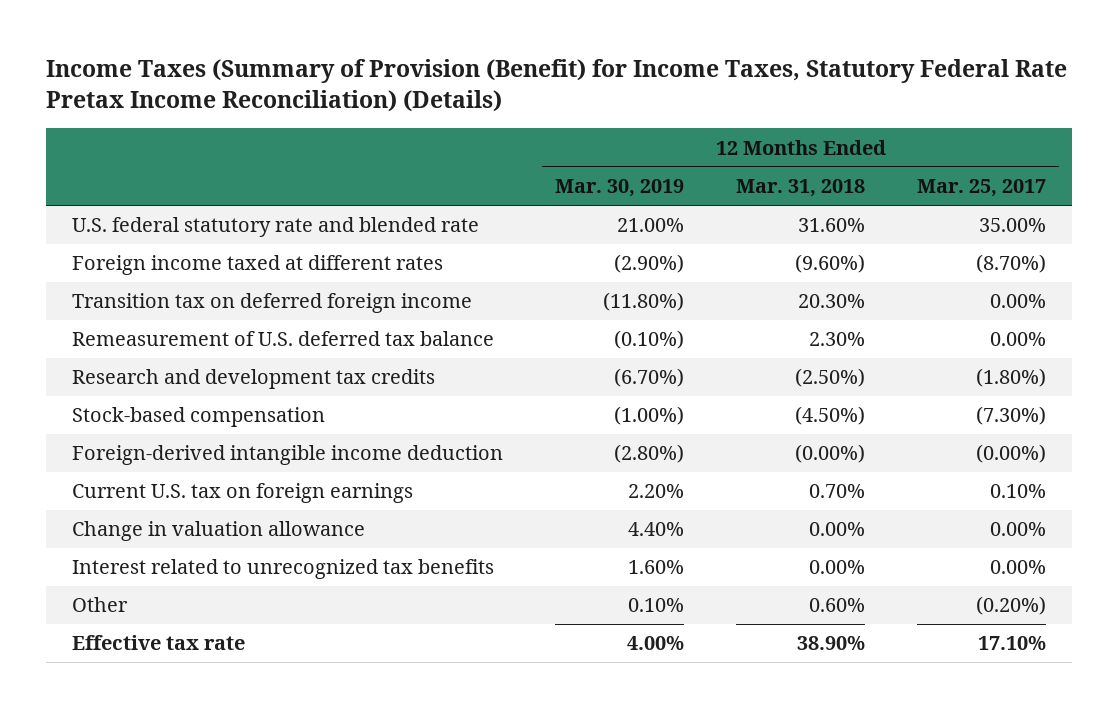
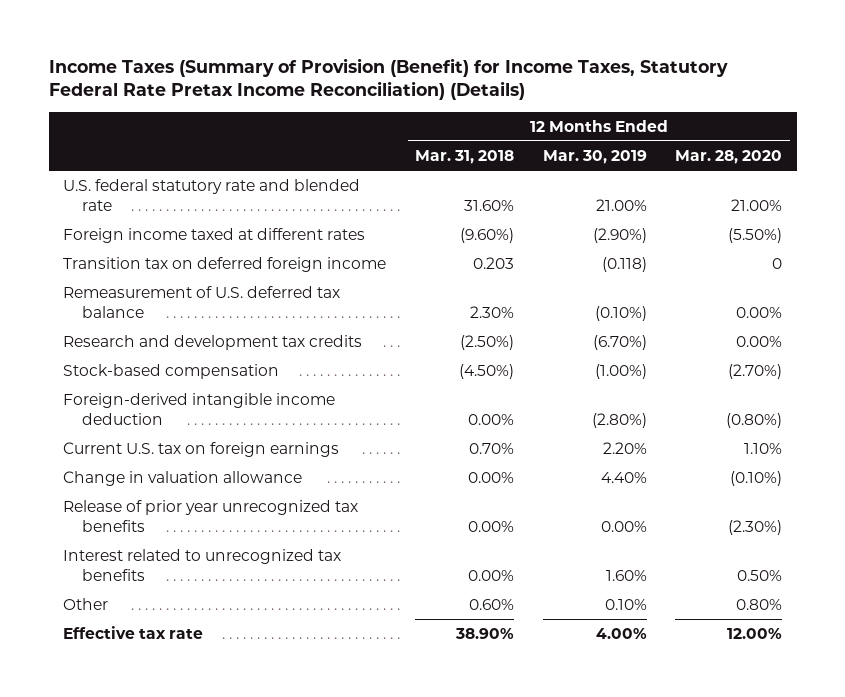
[917,179,1047,198] Mar. 25, 2017 -> none
none -> [675,149,783,164] Mar. 28, 2020
[603,292,685,312] (11.80%) -> [601,256,647,272] (0.118)
[798,294,866,309] 20.30% -> [472,256,514,269] 0.203
[795,444,866,464] (0.00%) -> [467,413,514,425] 0.00%
none -> [63,499,359,532] Release of prior year unrecognized tax benefits

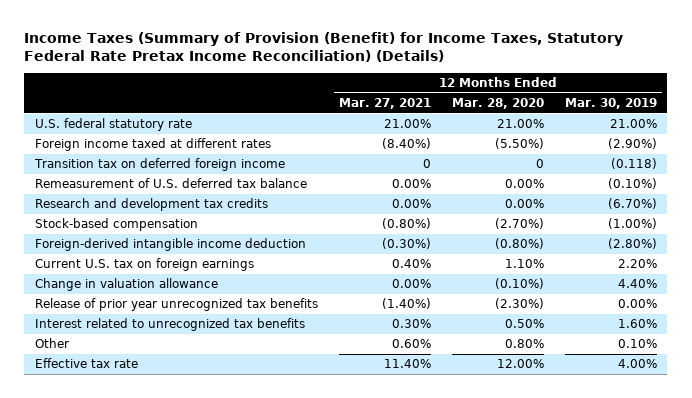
[414,149,514,164] Mar. 31, 2018 -> none
none -> [338,98,431,110] Mar. 27, 2021
[63,178,361,211] U.S. federal statutory rate and blended rate -> [34,118,192,132] U.S. federal statutory rate

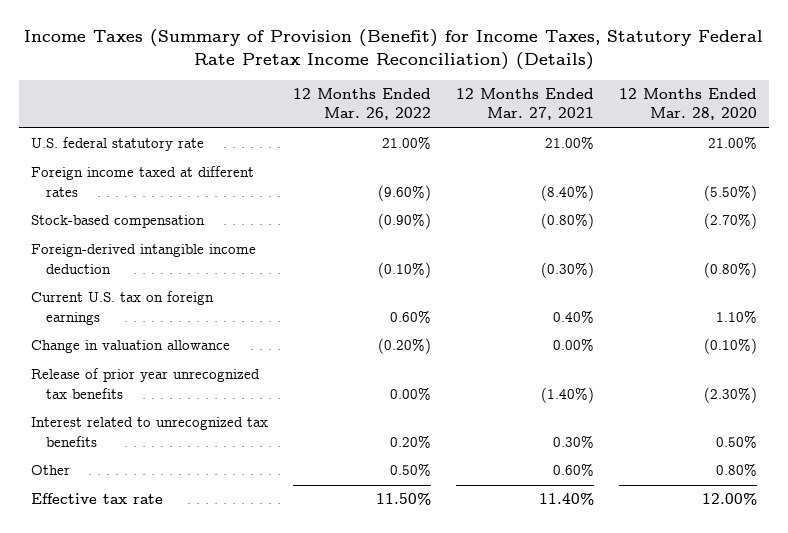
[564,98,657,110] Mar. 30, 2019 -> none
none -> [292,88,431,121] 12 Months Ended Mar. 26, 2022
[33,158,285,172] Transition tax on deferred foreign income -> none
[34,178,307,189] Remeasurement of U.S. deferred tax balance -> none
[34,198,268,212] Research and development tax credits -> none

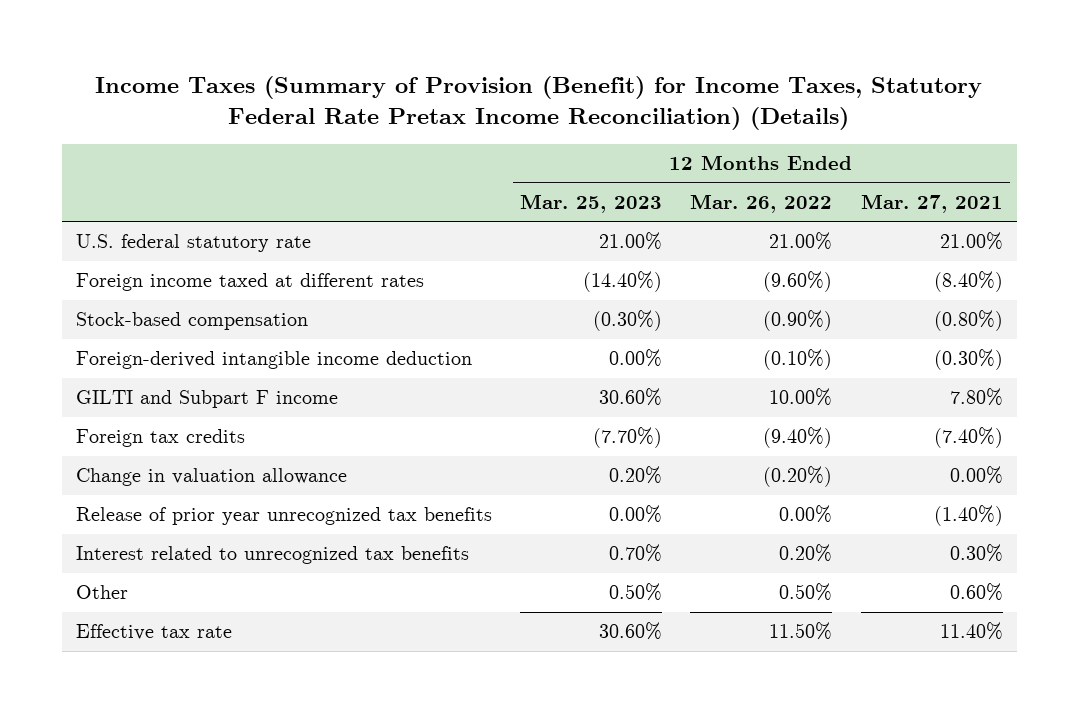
[618,88,757,121] 12 Months Ended Mar. 28, 2020 -> none
none -> [520,193,663,213] Mar. 25, 2023
[31,291,215,325] Current U.S. tax on foreign earnings -> none
none -> [76,390,339,409] GILTI and Subpart F income
none -> [76,429,246,448] Foreign tax credits

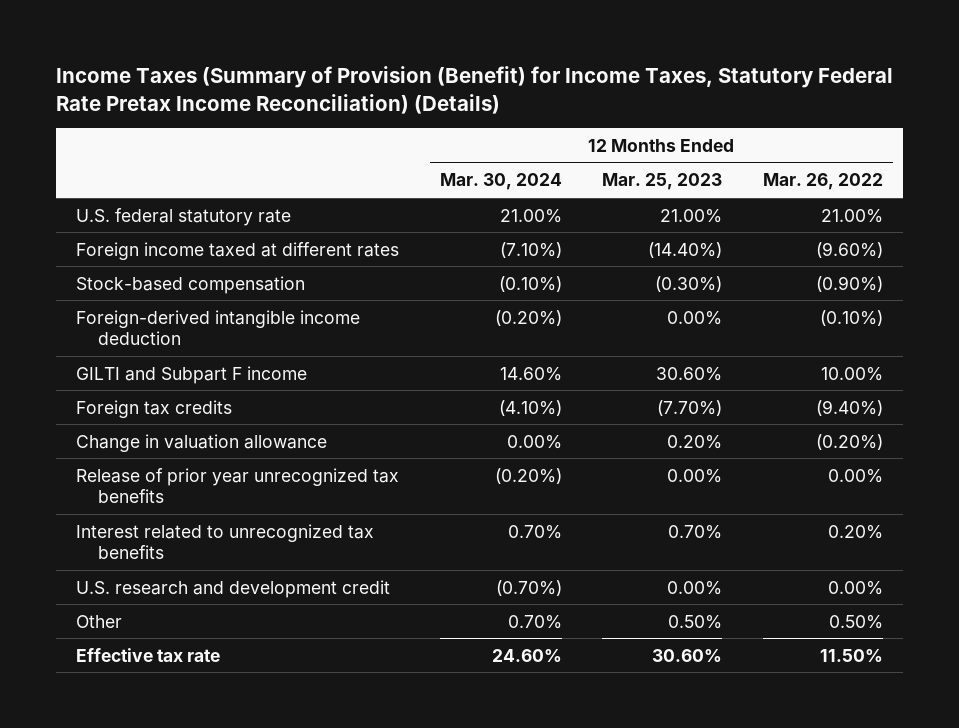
[860,193,1003,213] Mar. 27, 2021 -> none
none -> [439,173,562,191] Mar. 30, 2024
none -> [76,579,391,598] U.S. research and development credit

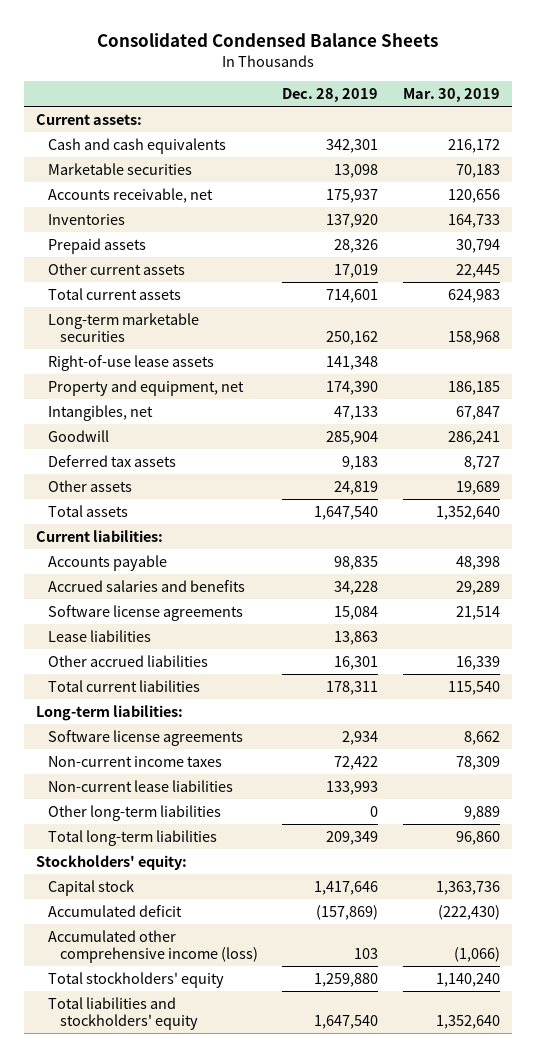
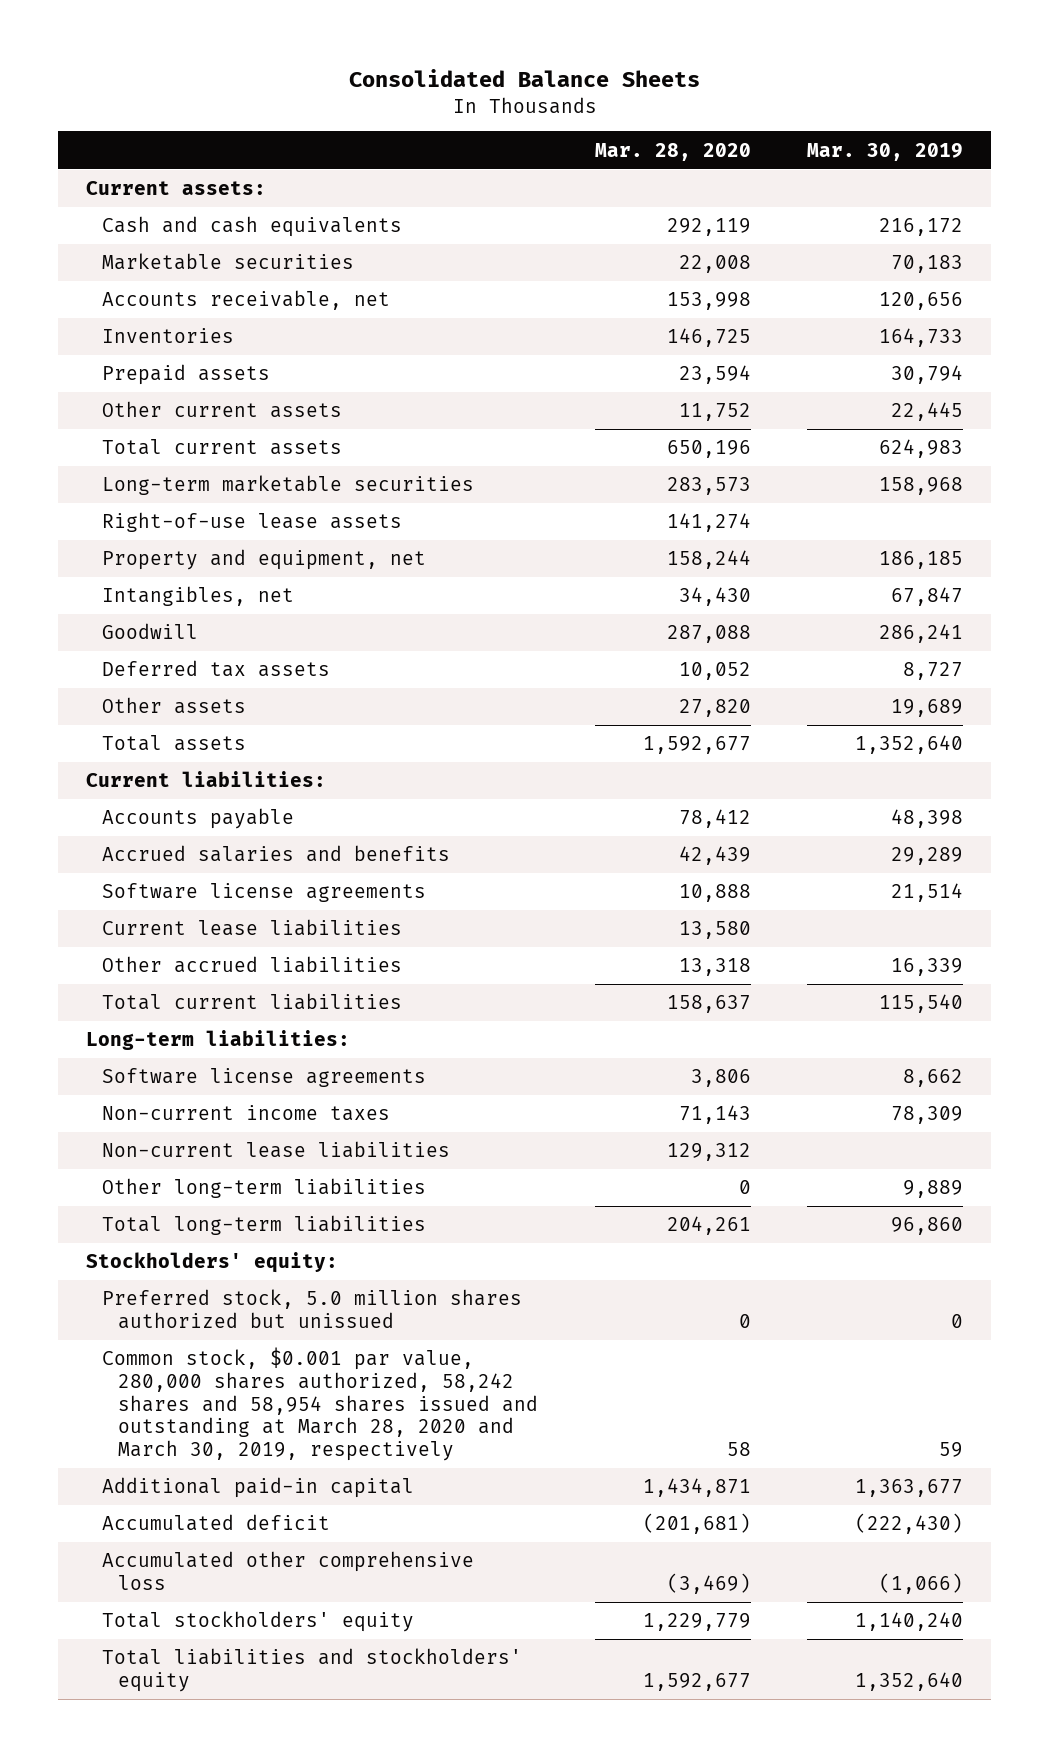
[97,32,439,47] Consolidated Condensed Balance Sheets -> [348,69,700,88] Consolidated Balance Sheets
[282,88,379,103] Dec. 28, 2019 -> none
none -> [594,142,751,161] Mar. 28, 2020
[47,629,151,642] Lease liabilities -> [102,919,403,937] Current lease liabilities
none -> [102,1289,523,1329] Preferred stock, 5.0 million shares authorized but unissued
none -> [102,1347,539,1461] Common stock, $0.001 par value, 280,000 shares authorized, 58,242 shares and 58,954 shares issued and outstanding at March 28, 2020 and March 30, 2019, respectively
[47,879,134,896] Capital stock -> [102,1477,415,1499] Additional paid-in capital
[435,880,500,895] 1,363,736 -> [855,1479,964,1498] 1,363,677
[47,929,258,964] Accumulated other comprehensive income (loss) -> [102,1551,475,1590] Accumulated other comprehensive loss

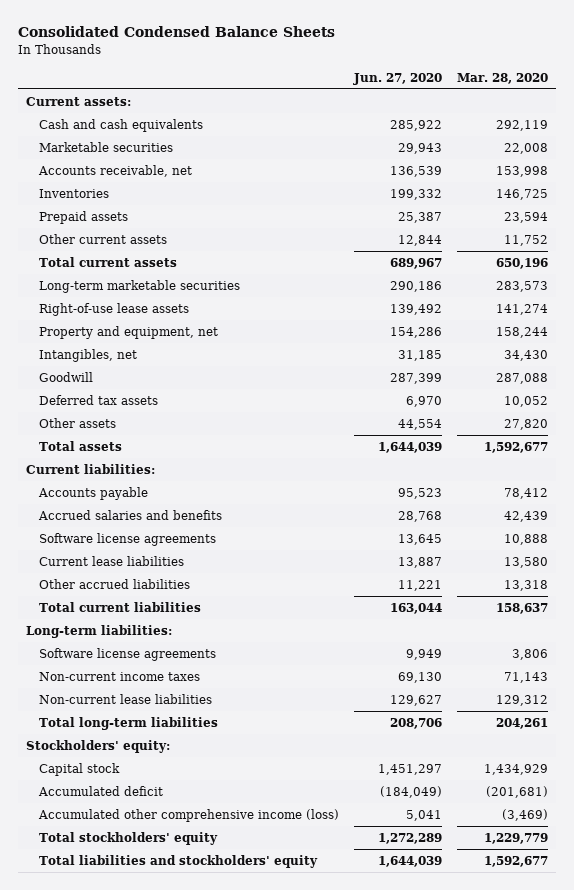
[348,69,700,88] Consolidated Balance Sheets -> [18,26,336,38] Consolidated Condensed Balance Sheets
[807,142,964,161] Mar. 30, 2019 -> none
none -> [353,72,443,85] Jun. 27, 2020
[102,1178,427,1199] Other long-term liabilities -> none
[102,1289,523,1329] Preferred stock, 5.0 million shares authorized but unissued -> none
[102,1347,539,1461] Common stock, $0.001 par value, 280,000 shares authorized, 58,242 shares and 58,954 shares issued and outstanding at March 28, 2020 and March 30, 2019, respectively -> none
[102,1477,415,1499] Additional paid-in capital -> [39,762,121,776] Capital stock
[642,1478,751,1498] 1,434,871 -> [484,763,549,775] 1,434,929
[102,1551,475,1590] Accumulated other comprehensive loss -> [38,808,340,822] Accumulated other comprehensive income (loss)

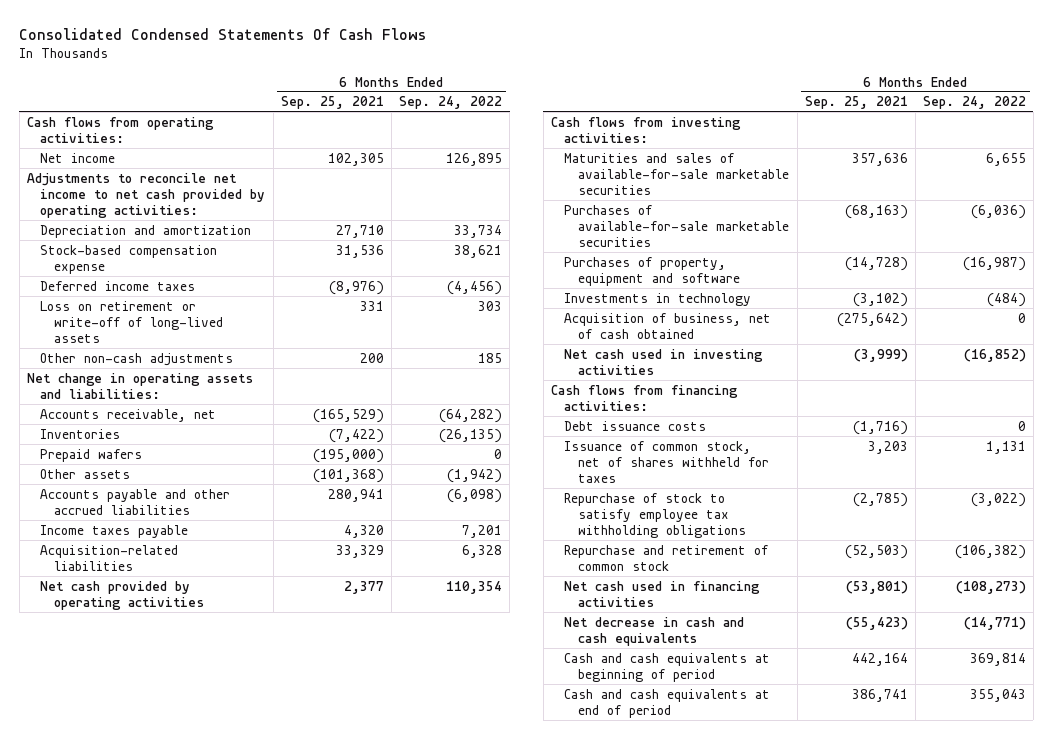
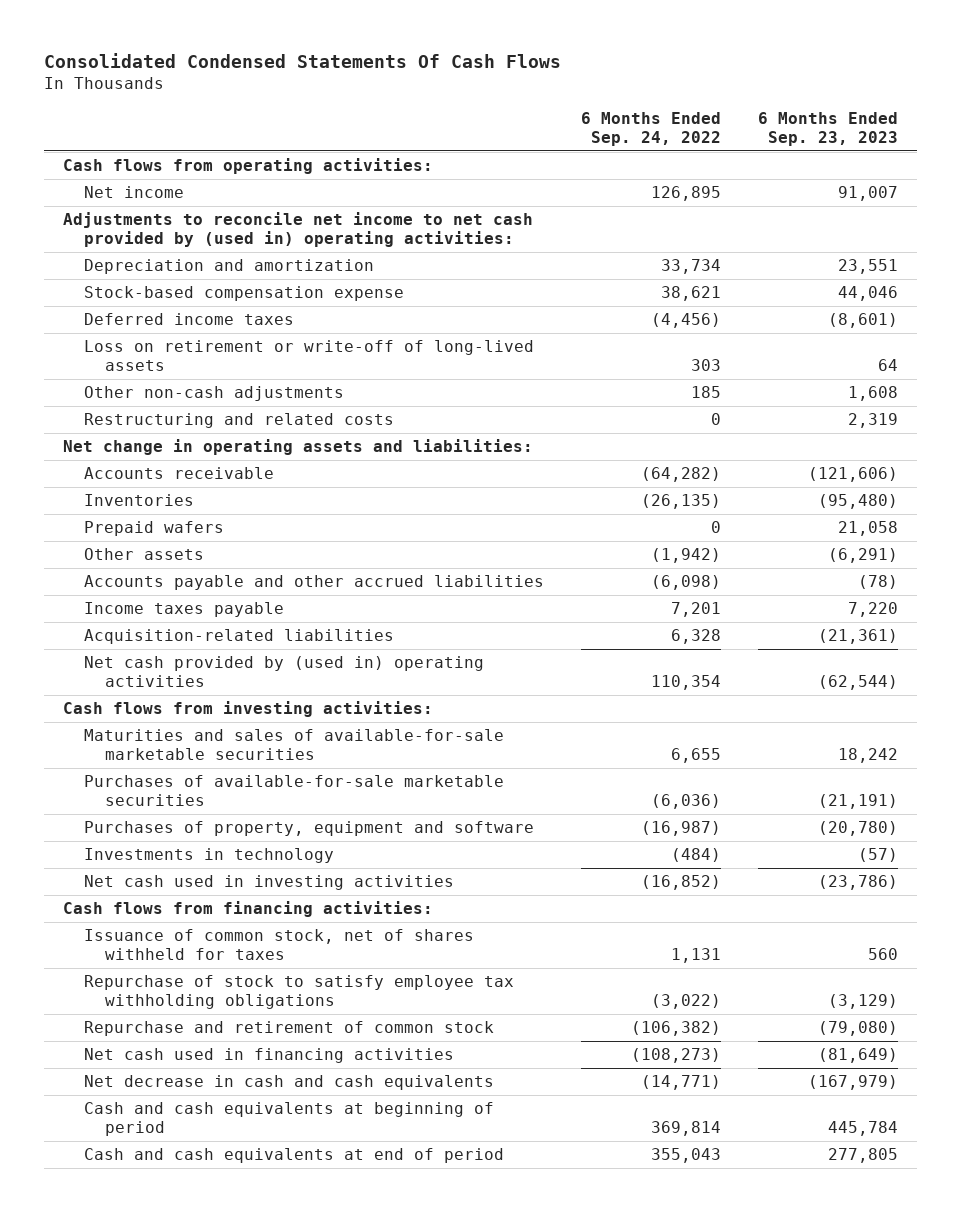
[280,96,384,110] Sep. 25, 2021 -> none
none -> [758,111,899,146] 6 Months Ended Sep. 23, 2023
[26,172,266,218] Adjustments to reconcile net income to net cash provided by operating activities: -> [62,212,533,248] Adjustments to reconcile net income to net cash provided by (used in) operating activities:
none -> [83,413,394,429] Restructuring and related costs
[40,408,217,422] Accounts receivable, net -> [83,467,274,480] Accounts receivable
[40,580,205,610] Net cash provided by operating activities -> [83,656,484,688] Net cash provided by (used in) operating activities
[564,312,772,339] Acquisition of business, net of cash obtained -> none
[564,420,707,431] Debt issuance costs -> none

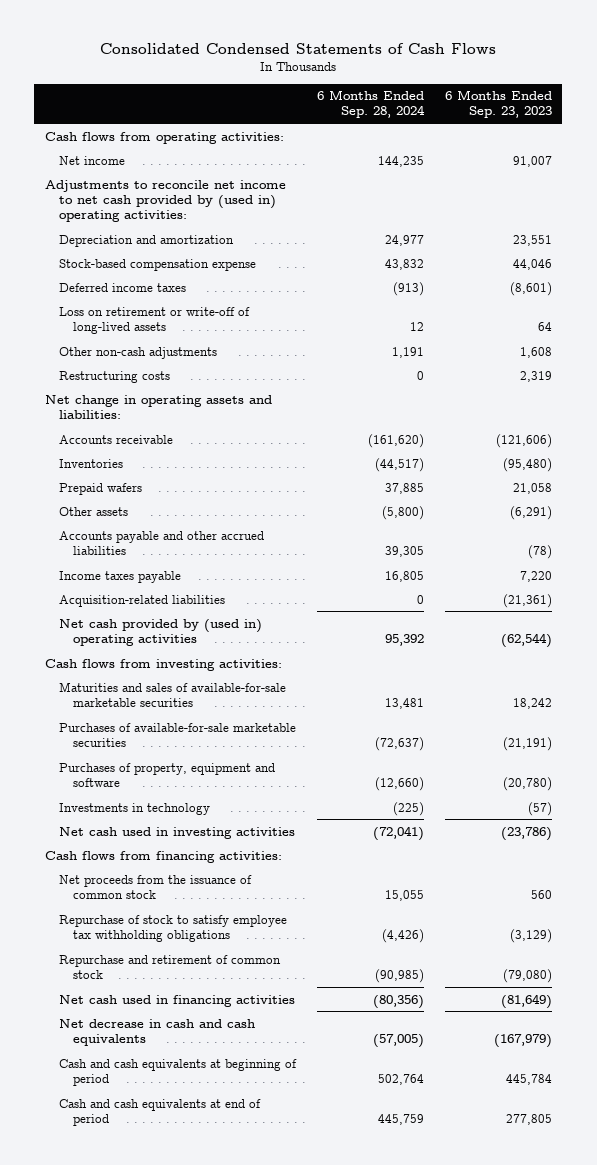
[44,53,562,69] Consolidated Condensed Statements Of Cash Flows -> [100,42,497,54] Consolidated Condensed Statements of Cash Flows
[580,111,721,146] 6 Months Ended Sep. 24, 2022 -> none
none -> [316,90,425,119] 6 Months Ended Sep. 28, 2024
[83,413,394,429] Restructuring and related costs -> [58,370,170,383] Restructuring costs
[83,929,474,961] Issuance of common stock, net of shares withheld for taxes -> [58,874,252,899] Net proceeds from the issuance of common stock

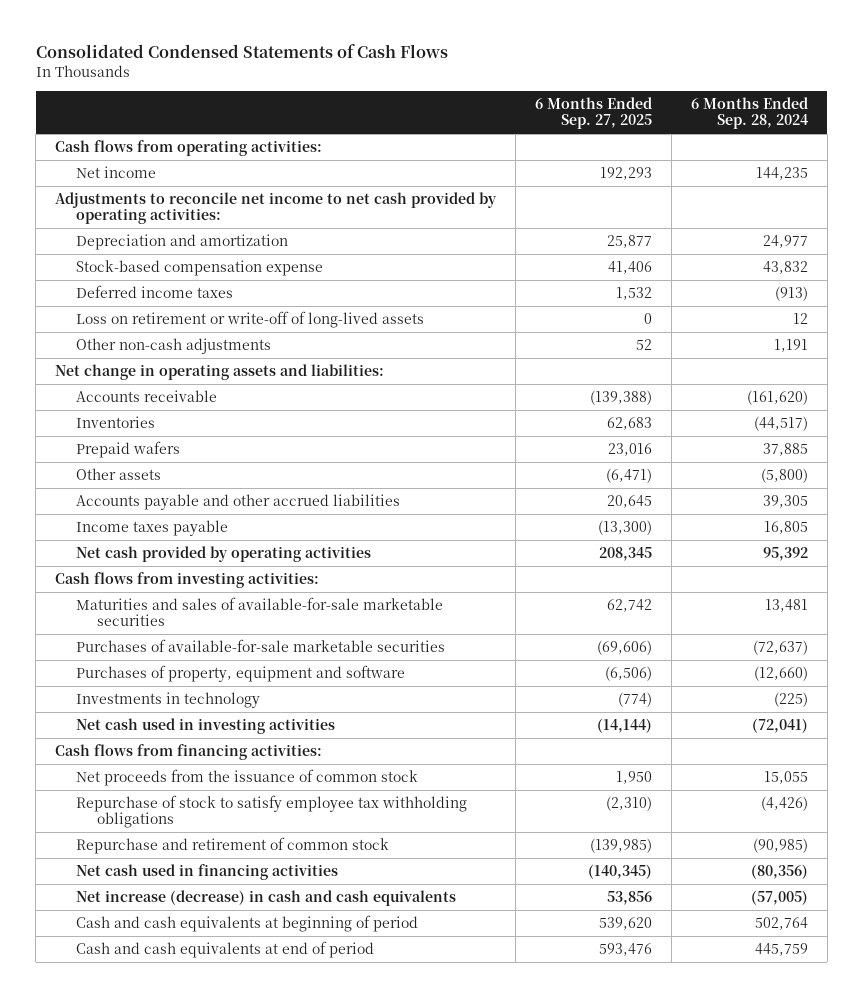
[444,90,552,119] 6 Months Ended Sep. 23, 2023 -> none
none -> [535,97,653,130] 6 Months Ended Sep. 27, 2025
[44,179,286,223] Adjustments to reconcile net income to net cash provided by (used in) operating activities: -> [55,192,498,225] Adjustments to reconcile net income to net cash provided by operating activities:
[58,370,170,383] Restructuring costs -> none
[58,594,225,607] Acquisition-related liabilities -> none
[58,618,262,646] Net cash provided by (used in) operating activities -> [76,546,372,563] Net cash provided by operating activities
[58,1018,255,1046] Net decrease in cash and cash equivalents -> [76,890,457,907] Net increase (decrease) in cash and cash equivalents

